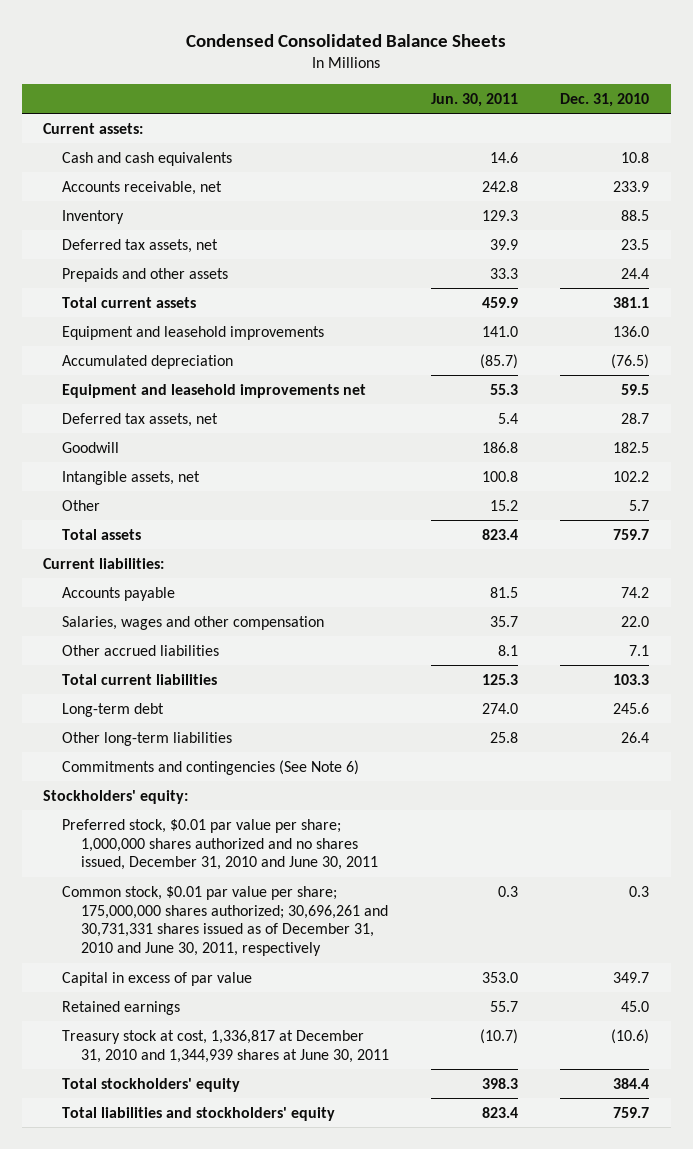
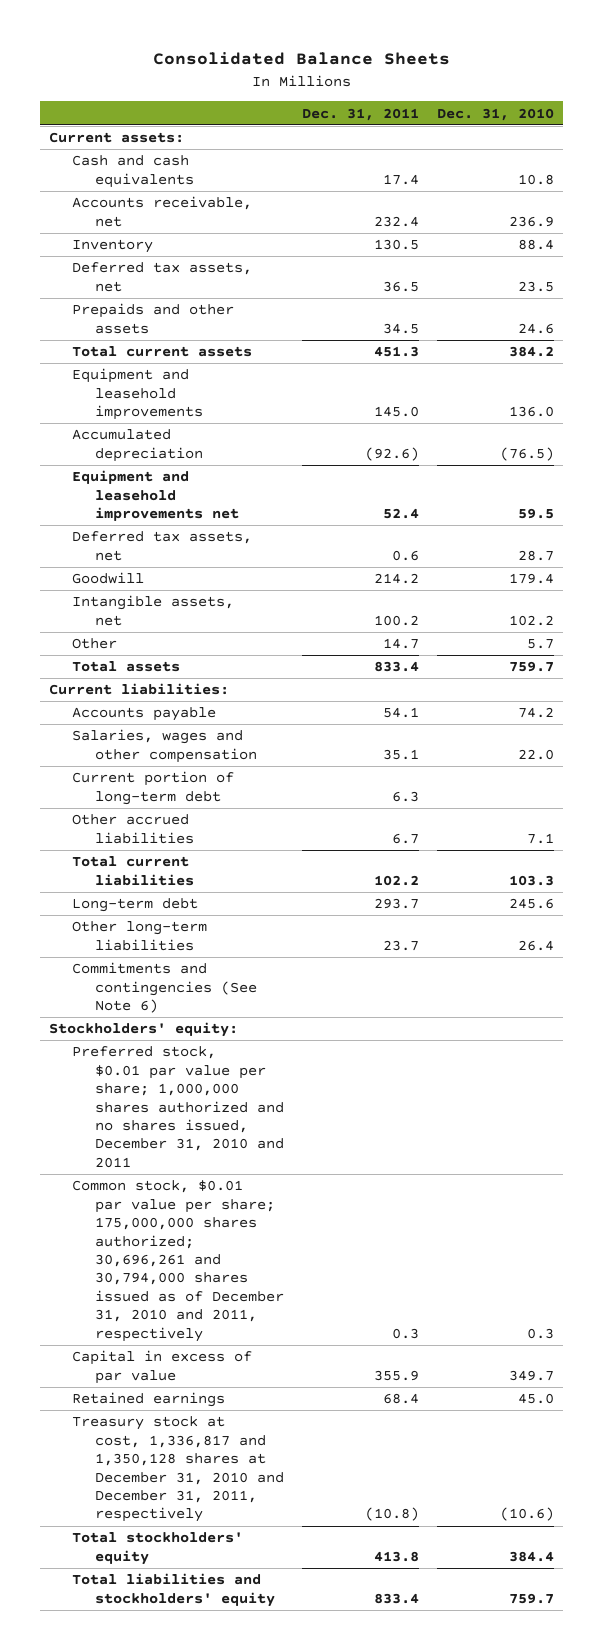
[186,33,507,47] Condensed Consolidated Balance Sheets -> [152,52,450,66] Consolidated Balance Sheets
[431,92,519,107] Jun. 30, 2011 -> none
none -> [302,107,420,121] Dec. 31, 2011
[613,180,650,192] 233.9 -> [509,215,555,227] 236.9
[621,209,650,221] 88.5 -> [518,239,555,251] 88.4
[621,267,650,279] 24.4 -> [518,322,555,334] 24.6
[613,296,650,308] 381.1 -> [509,346,555,358] 384.2
[613,441,650,453] 182.5 -> [509,573,555,585] 179.4
none -> [72,771,235,805] Current portion of long-term debt
[61,818,378,871] Preferred stock, $0.01 par value per share; 1,000,000 shares authorized and no shares issued, December 31, 2010 and June 30, 2011 -> [72,1046,285,1168] Preferred stock, $0.01 par value per share; 1,000,000 shares authorized and no shares issued, December 31, 2010 and 2011
[61,885,388,957] Common stock, $0.01 par value per share; 175,000,000 shares authorized; 30,696,261 and 30,731,331 shares issued as of December 31, 2010 and June 30, 2011, respectively -> [72,1180,285,1342] Common stock, $0.01 par value per share; 175,000,000 shares authorized; 30,696,261 and 30,794,000 shares issued as of December 31, 2010 and 2011, respectively
[61,1029,389,1063] Treasury stock at cost, 1,336,817 at December 31, 2010 and 1,344,939 shares at June 30, 2011 -> [72,1416,285,1523] Treasury stock at cost, 1,336,817 and 1,350,128 shares at December 31, 2010 and December 31, 2011, respectively

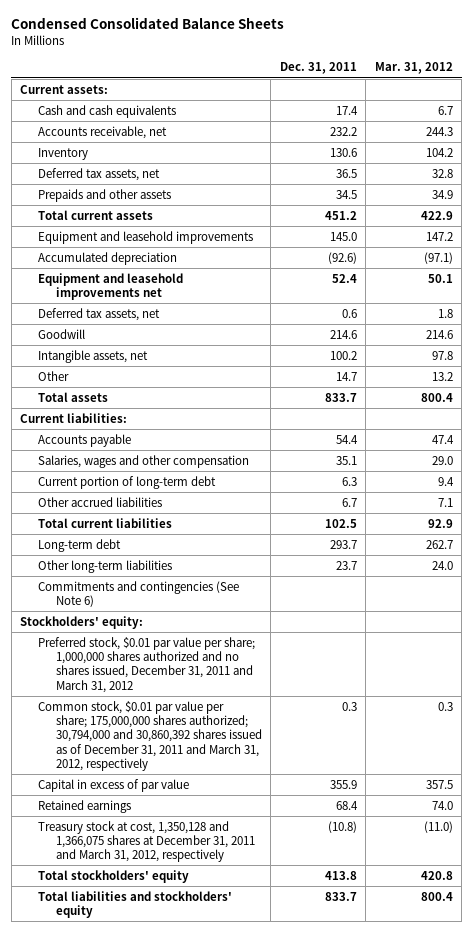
[152,52,450,66] Consolidated Balance Sheets -> [11,17,285,30] Condensed Consolidated Balance Sheets
[437,107,555,121] Dec. 31, 2010 -> none
none -> [374,62,453,75] Mar. 31, 2012
[374,215,420,227] 232.4 -> [329,126,357,136] 232.2
[374,239,420,251] 130.5 -> [329,147,357,157] 130.6
[374,346,420,358] 451.3 -> [324,210,357,220] 451.2
[374,573,420,585] 214.2 -> [329,329,357,339] 214.6
[374,661,420,673] 833.4 -> [324,392,357,402] 833.7
[383,707,420,719] 54.1 -> [335,434,358,444] 54.4
[374,874,420,886] 102.2 -> [324,518,357,528] 102.5
[72,1046,285,1168] Preferred stock, $0.01 par value per share; 1,000,000 shares authorized and no shares issued, December 31, 2010 and 2011 -> [38,636,256,693] Preferred stock, $0.01 par value per share; 1,000,000 shares authorized and no shares issued, December 31, 2011 and March 31, 2012
[72,1180,285,1342] Common stock, $0.01 par value per share; 175,000,000 shares authorized; 30,696,261 and 30,794,000 shares issued as of December 31, 2010 and 2011, respectively -> [38,700,262,771] Common stock, $0.01 par value per share; 175,000,000 shares authorized; 30,794,000 and 30,860,392 shares issued as of December 31, 2011 and March 31, 2012, respectively
[72,1416,285,1523] Treasury stock at cost, 1,336,817 and 1,350,128 shares at December 31, 2010 and December 31, 2011, respectively -> [38,820,255,863] Treasury stock at cost, 1,350,128 and 1,366,075 shares at December 31, 2011 and March 31, 2012, respectively
[374,1592,420,1604] 833.4 -> [324,891,357,901] 833.7

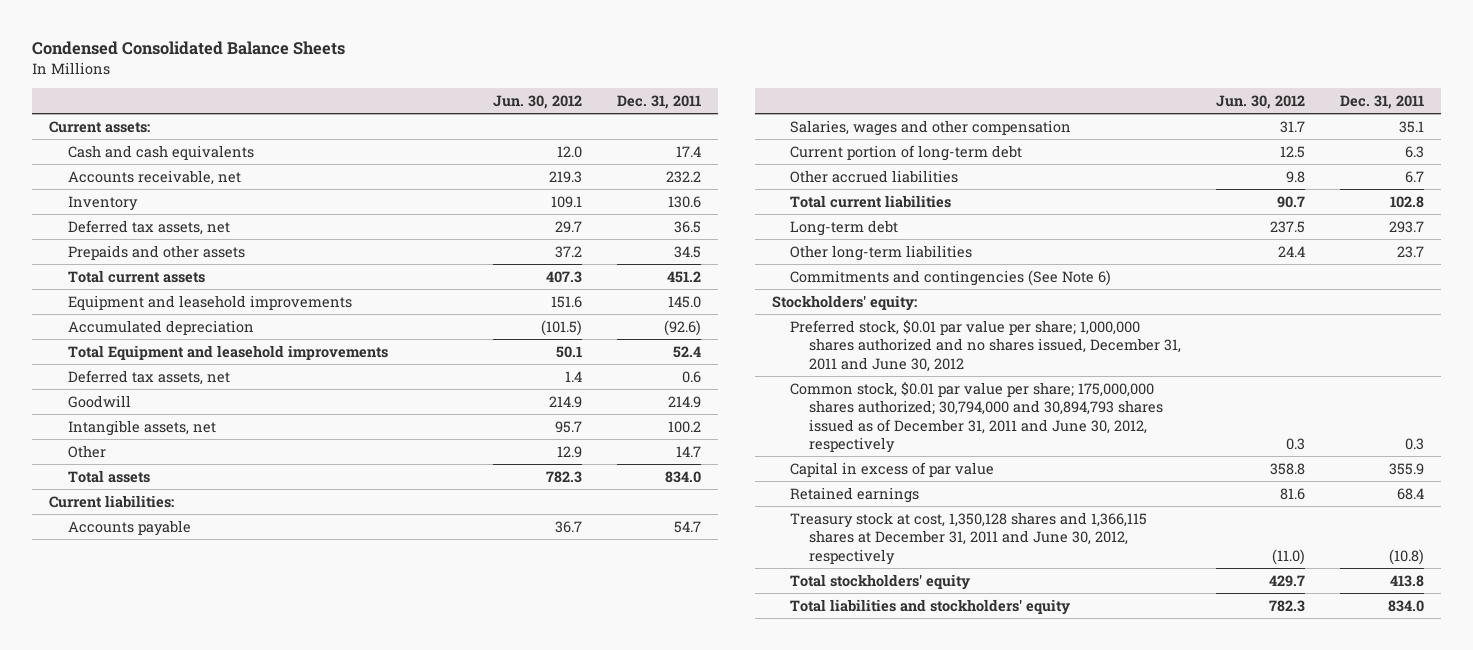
[374,62,453,75] Mar. 31, 2012 -> none
none -> [492,95,582,110] Jun. 30, 2012
[38,272,184,300] Equipment and leasehold improvements net -> [67,344,388,360] Total Equipment and leasehold improvements
[329,329,357,339] 214.6 -> [667,395,701,408] 214.9
[324,392,357,402] 833.7 -> [664,470,701,483] 834.0
[335,434,358,444] 54.4 -> [673,520,701,533] 54.7
[324,518,357,528] 102.5 -> [1389,195,1424,208] 102.8
[38,636,256,693] Preferred stock, $0.01 par value per share; 1,000,000 shares authorized and no shares issued, December 31, 2011 and March 31, 2012 -> [790,319,1181,372] Preferred stock, $0.01 par value per share; 1,000,000 shares authorized and no shares issued, December 31, 2011 and June 30, 2012
[38,700,262,771] Common stock, $0.01 par value per share; 175,000,000 shares authorized; 30,794,000 and 30,860,392 shares issued as of December 31, 2011 and March 31, 2012, respectively -> [790,381,1163,454] Common stock, $0.01 par value per share; 175,000,000 shares authorized; 30,794,000 and 30,894,793 shares issued as of December 31, 2011 and June 30, 2012, respectively
[38,820,255,863] Treasury stock at cost, 1,350,128 and 1,366,075 shares at December 31, 2011 and March 31, 2012, respectively -> [790,511,1148,565] Treasury stock at cost, 1,350,128 shares and 1,366,115 shares at December 31, 2011 and June 30, 2012, respectively
[324,891,357,901] 833.7 -> [1387,599,1424,612] 834.0

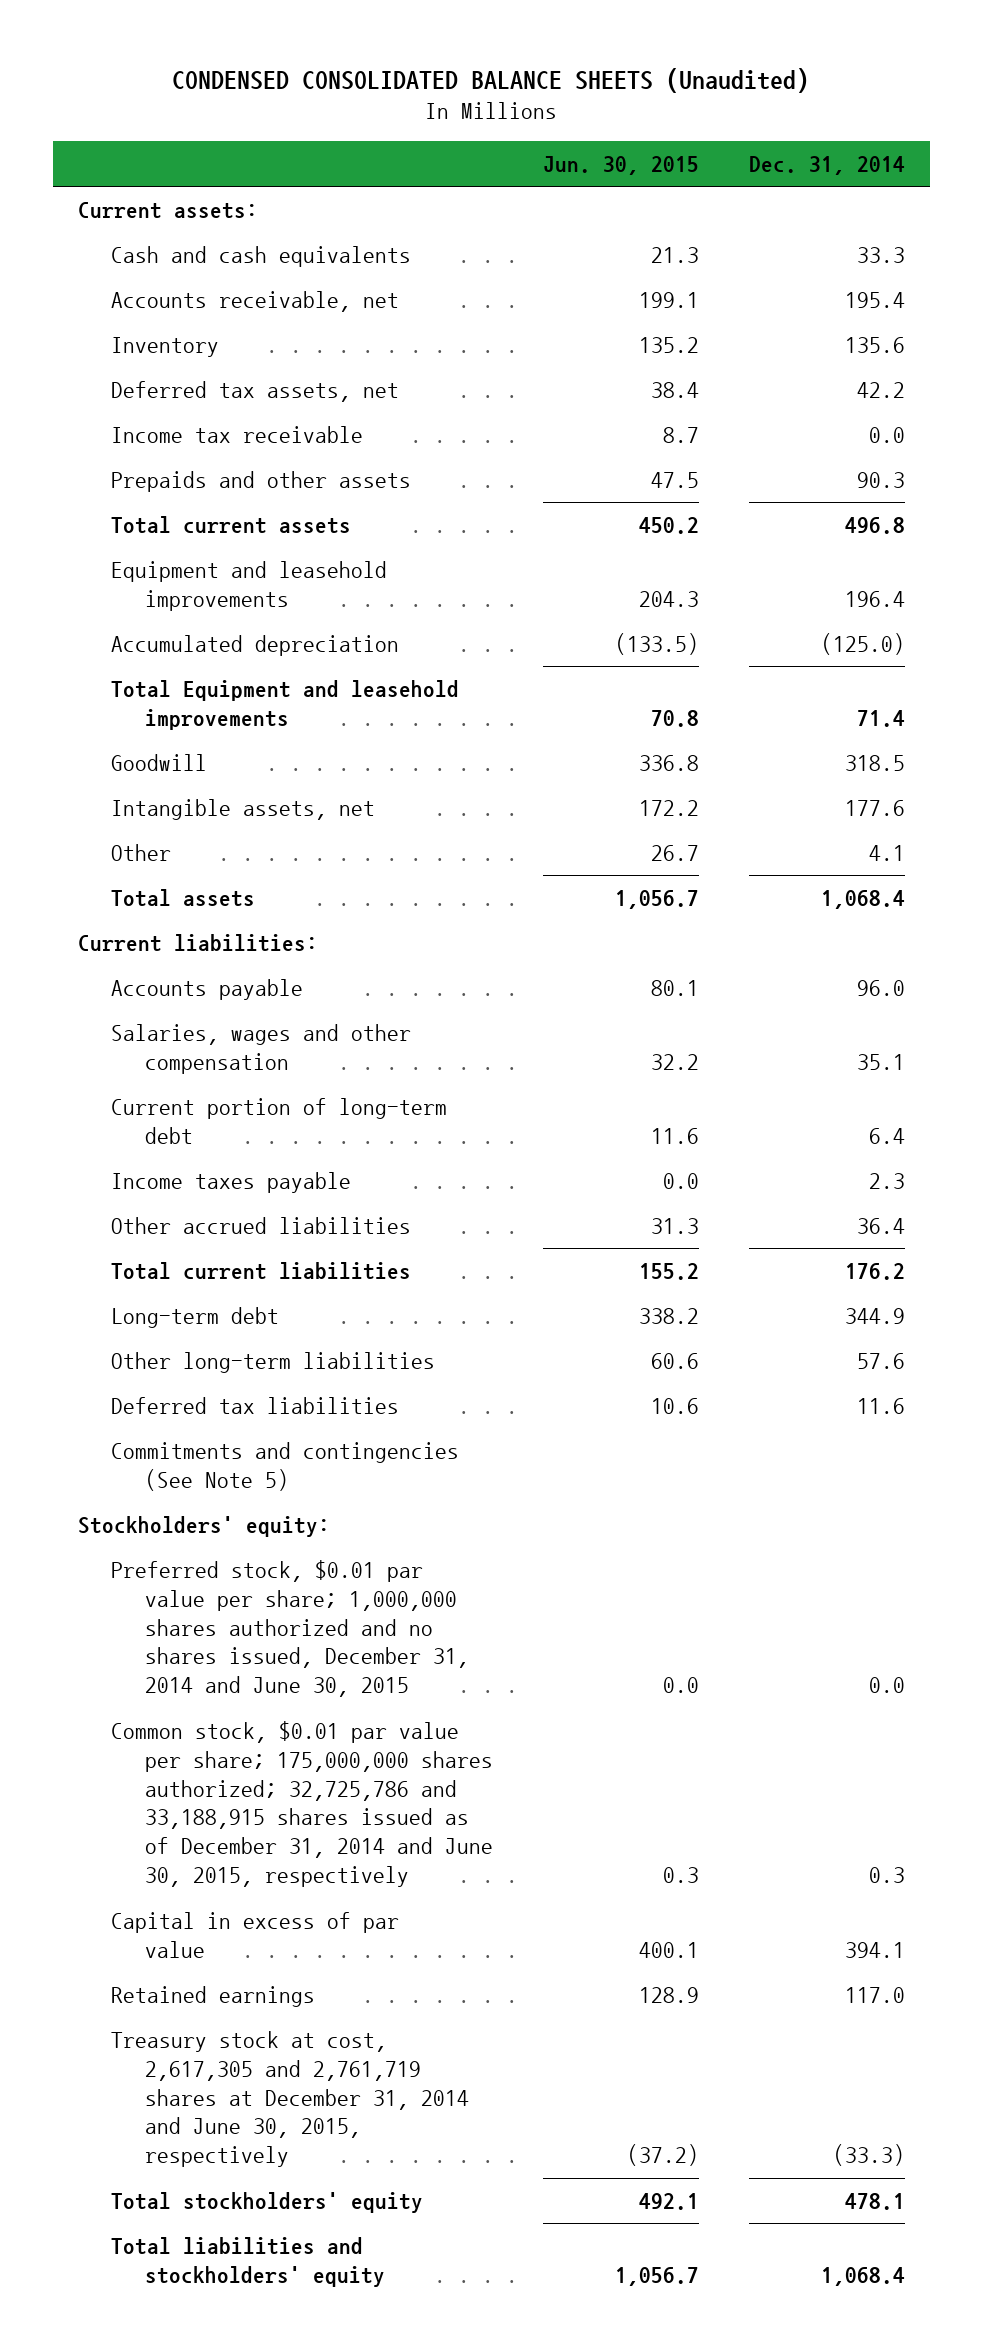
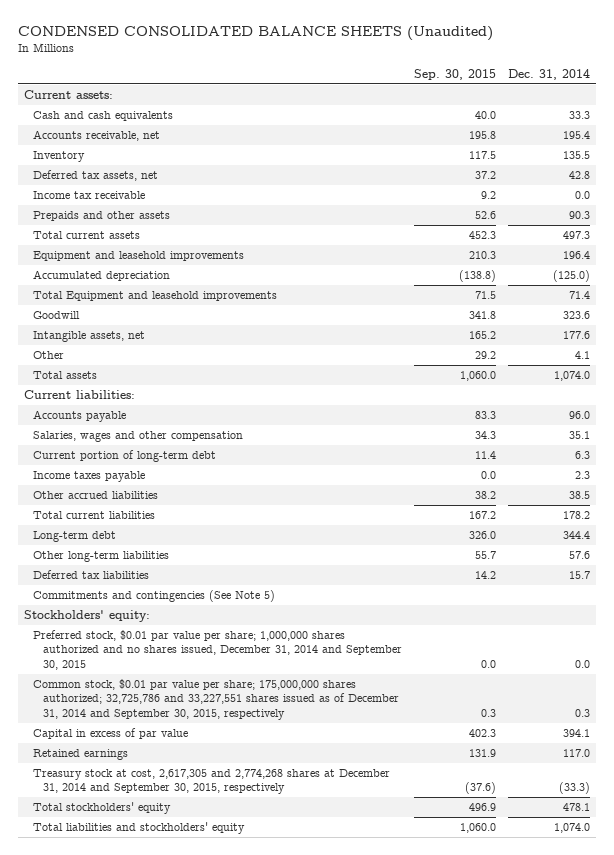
[542,155,699,175] Jun. 30, 2015 -> none
none -> [414,68,497,80] Sep. 30, 2015
[844,336,905,353] 135.6 -> [563,151,591,160] 135.5
[856,381,905,398] 42.2 -> [569,171,591,180] 42.8
[844,516,905,534] 496.8 -> [563,231,591,240] 497.3
[844,754,905,771] 318.5 -> [563,311,591,320] 323.6
[820,889,905,909] 1,068.4 -> [554,371,591,382] 1,074.0
[868,1127,905,1144] 6.4 -> [575,451,591,460] 6.3
[856,1217,905,1234] 36.4 -> [569,491,591,500] 38.5
[844,1262,905,1280] 176.2 -> [563,511,591,520] 178.2
[844,1307,905,1324] 344.9 -> [563,531,591,540] 344.4
[856,1397,905,1414] 11.6 -> [569,571,591,580] 15.7
[111,1559,470,1698] Preferred stock, $0.01 par value per share; 1,000,000 shares authorized and no shares issued, December 31, 2014 and June 30, 2015 -> [33,630,402,670] Preferred stock, $0.01 par value per share; 1,000,000 shares authorized and no shares issued, December 31, 2014 and September 30, 2015
[111,1720,494,1888] Common stock, $0.01 par value per share; 175,000,000 shares authorized; 32,725,786 and 33,188,915 shares issued as of December 31, 2014 and June 30, 2015, respectively -> [33,679,399,720] Common stock, $0.01 par value per share; 175,000,000 shares authorized; 32,725,786 and 33,227,551 shares issued as of December 31, 2014 and September 30, 2015, respectively
[111,2030,470,2168] Treasury stock at cost, 2,617,305 and 2,761,719 shares at December 31, 2014 and June 30, 2015, respectively -> [33,769,391,795] Treasury stock at cost, 2,617,305 and 2,774,268 shares at December 31, 2014 and September 30, 2015, respectively
[820,2266,905,2286] 1,068.4 -> [554,823,591,834] 1,074.0

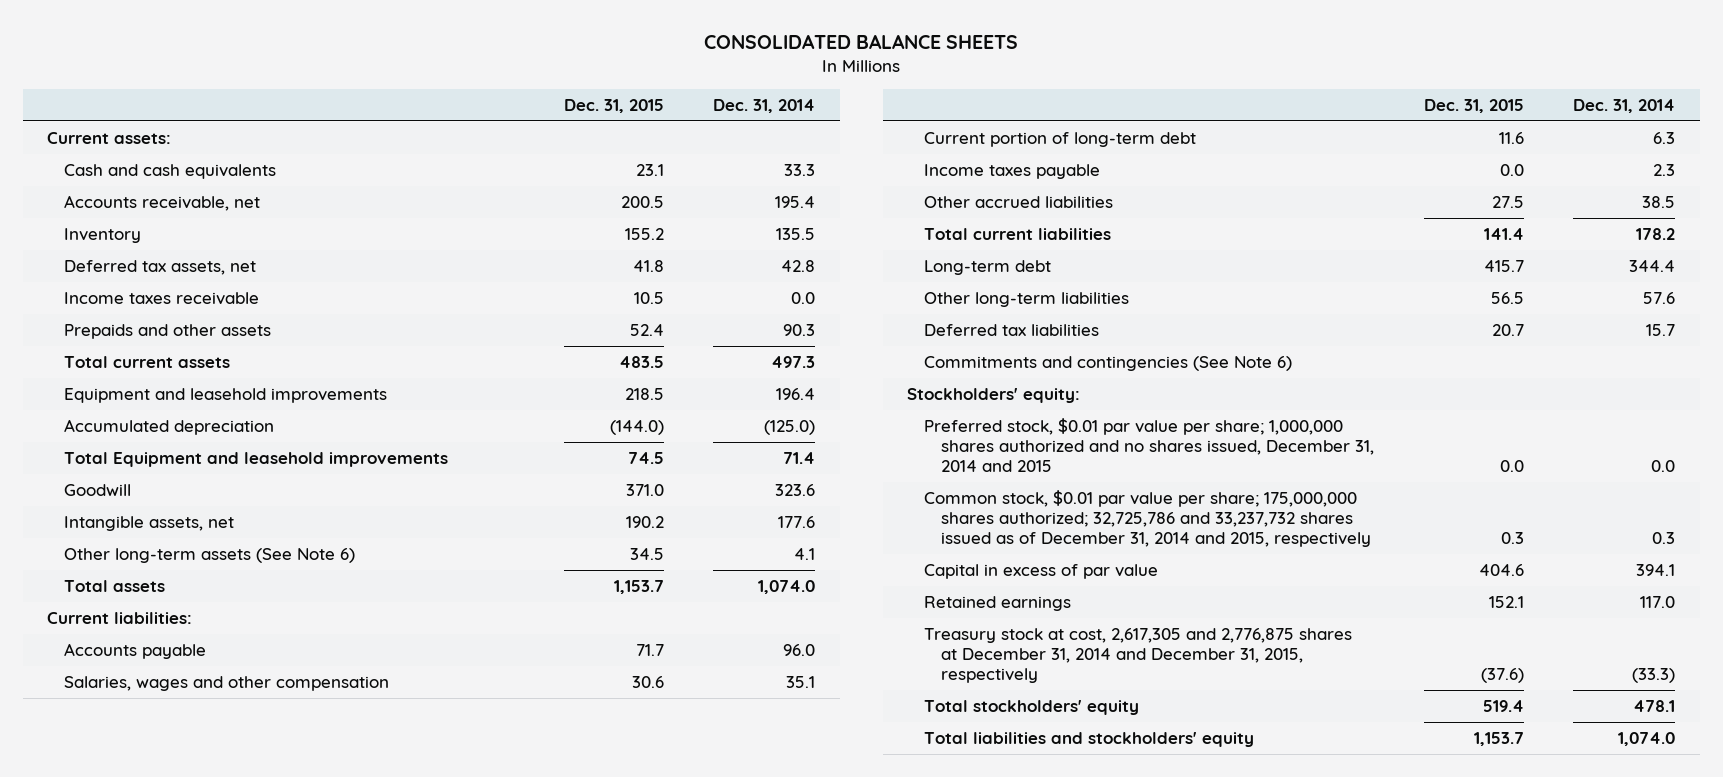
[17,26,493,42] CONDENSED CONSOLIDATED BALANCE SHEETS (Unaudited) -> [704,33,1019,49] CONSOLIDATED BALANCE SHEETS
[414,68,497,80] Sep. 30, 2015 -> none
none -> [563,98,664,113] Dec. 31, 2015
[33,191,146,200] Income tax receivable -> [64,292,260,306] Income taxes receivable
[33,351,65,360] Other -> [64,548,356,564] Other long-term assets (See Note 6)
[33,590,276,603] Commitments and contingencies (See Note 5) -> [924,356,1293,372] Commitments and contingencies (See Note 6)
[33,630,402,670] Preferred stock, $0.01 par value per share; 1,000,000 shares authorized and no shares issued, December 31, 2014 and September 30, 2015 -> [924,418,1374,472] Preferred stock, $0.01 par value per share; 1,000,000 shares authorized and no shares issued, December 31, 2014 and 2015
[33,679,399,720] Common stock, $0.01 par value per share; 175,000,000 shares authorized; 32,725,786 and 33,227,551 shares issued as of December 31, 2014 and September 30, 2015, respectively -> [924,490,1371,547] Common stock, $0.01 par value per share; 175,000,000 shares authorized; 32,725,786 and 33,237,732 shares issued as of December 31, 2014 and 2015, respectively
[33,769,391,795] Treasury stock at cost, 2,617,305 and 2,774,268 shares at December 31, 2014 and September 30, 2015, respectively -> [924,628,1353,683] Treasury stock at cost, 2,617,305 and 2,776,875 shares at December 31, 2014 and December 31, 2015, respectively

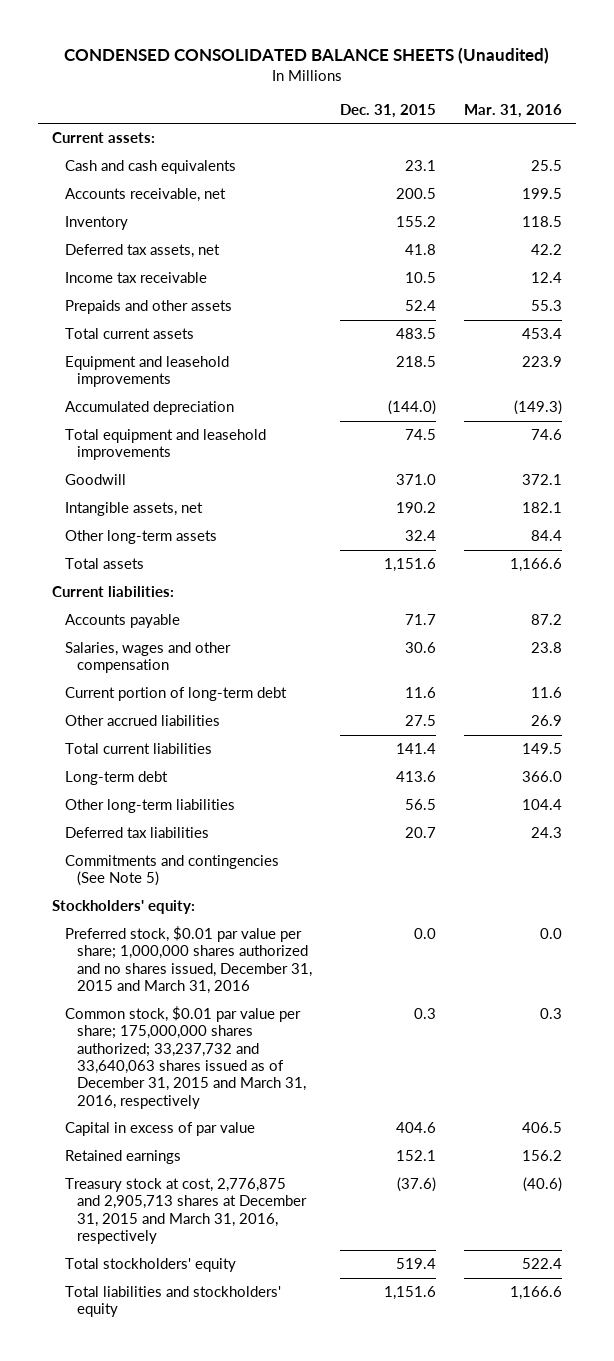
[704,33,1019,49] CONSOLIDATED BALANCE SHEETS -> [64,46,550,64] CONDENSED CONSOLIDATED BALANCE SHEETS (Unaudited)
[713,98,816,113] Dec. 31, 2014 -> none
none -> [464,103,563,118] Mar. 31, 2016
[64,292,260,306] Income taxes receivable -> [64,272,207,284] Income tax receivable
[64,452,449,468] Total Equipment and leasehold improvements -> [64,429,266,461] Total equipment and leasehold improvements
[64,548,356,564] Other long-term assets (See Note 6) -> [64,530,217,545] Other long-term assets
[629,548,664,561] 34.5 -> [405,530,437,542] 32.4
[613,580,664,595] 1,153.7 -> [384,558,437,573] 1,151.6
[924,164,1101,180] Income taxes payable -> none
[1483,260,1524,273] 415.7 -> [396,771,437,783] 413.6
[924,356,1293,372] Commitments and contingencies (See Note 6) -> [64,855,279,887] Commitments and contingencies (See Note 5)
[924,418,1374,472] Preferred stock, $0.01 par value per share; 1,000,000 shares authorized and no shares issued, December 31, 2014 and 2015 -> [64,926,313,995] Preferred stock, $0.01 par value per share; 1,000,000 shares authorized and no shares issued, December 31, 2015 and March 31, 2016
[924,490,1371,547] Common stock, $0.01 par value per share; 175,000,000 shares authorized; 32,725,786 and 33,237,732 shares issued as of December 31, 2014 and 2015, respectively -> [64,1006,307,1109] Common stock, $0.01 par value per share; 175,000,000 shares authorized; 33,237,732 and 33,640,063 shares issued as of December 31, 2015 and March 31, 2016, respectively
[924,628,1353,683] Treasury stock at cost, 2,617,305 and 2,776,875 shares at December 31, 2014 and December 31, 2015, respectively -> [64,1178,308,1245] Treasury stock at cost, 2,776,875 and 2,905,713 shares at December 31, 2015 and March 31, 2016, respectively
[1473,732,1524,747] 1,153.7 -> [384,1286,437,1301] 1,151.6

